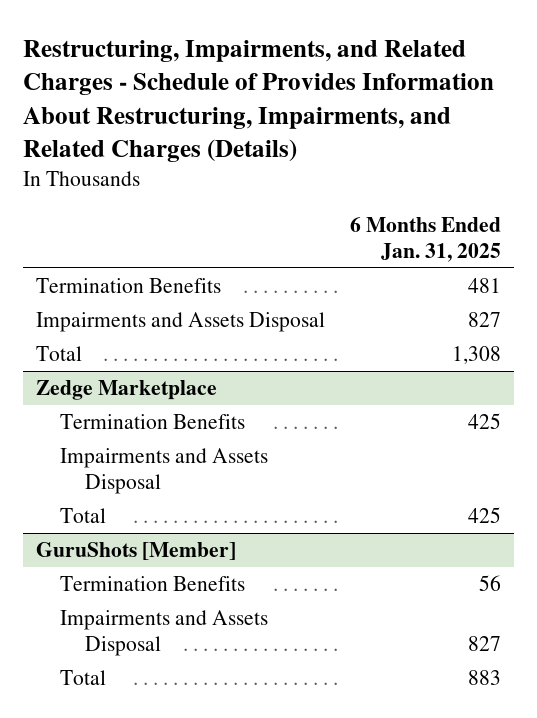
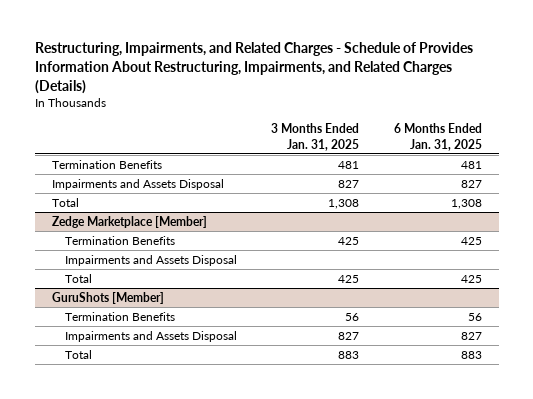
none -> [271,123,360,151] 3 Months Ended Jan. 31, 2025
[35,380,217,401] Zedge Marketplace -> [51,215,207,228] Zedge Marketplace [Member]

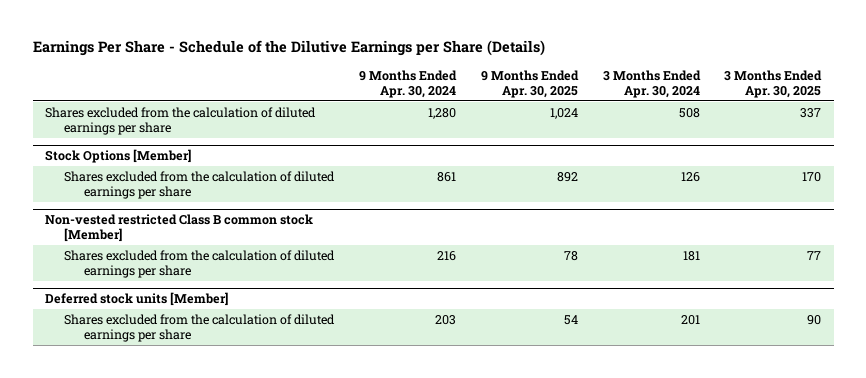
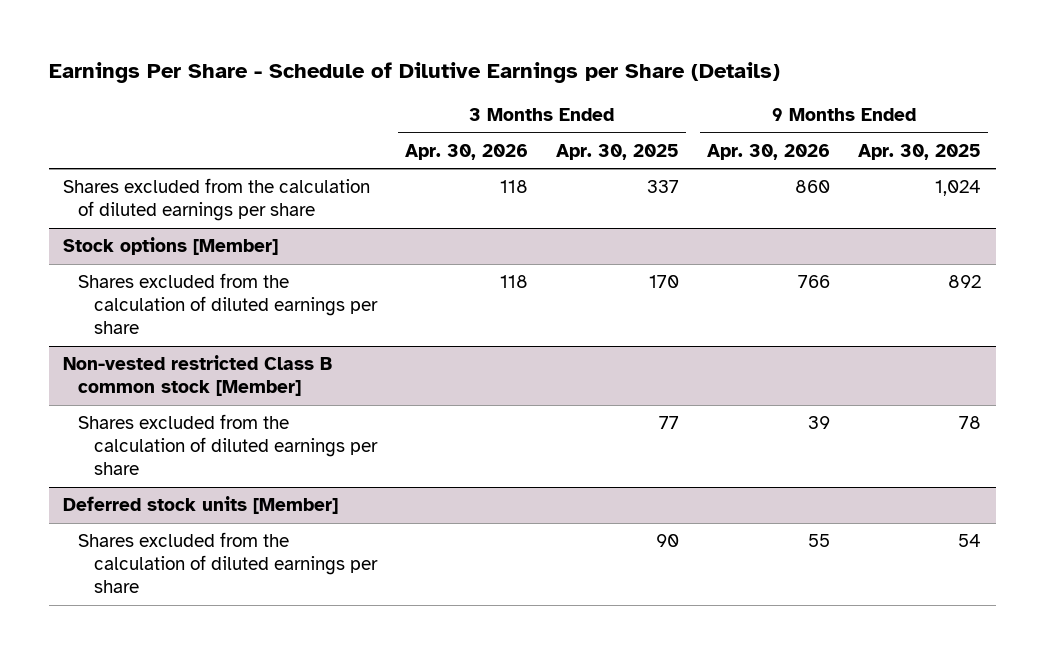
[32,40,545,57] Earnings Per Share - Schedule of the Dilutive Earnings per Share (Details) -> [48,61,780,83] Earnings Per Share - Schedule of Dilutive Earnings per Share (Details)
[359,70,458,98] 9 Months Ended Apr. 30, 2024 -> none
[602,70,701,98] 3 Months Ended Apr. 30, 2024 -> none
none -> [404,143,528,160] Apr. 30, 2026
none -> [707,143,831,160] Apr. 30, 2026
[45,149,192,164] Stock Options [Member] -> [62,237,278,256] Stock options [Member]

